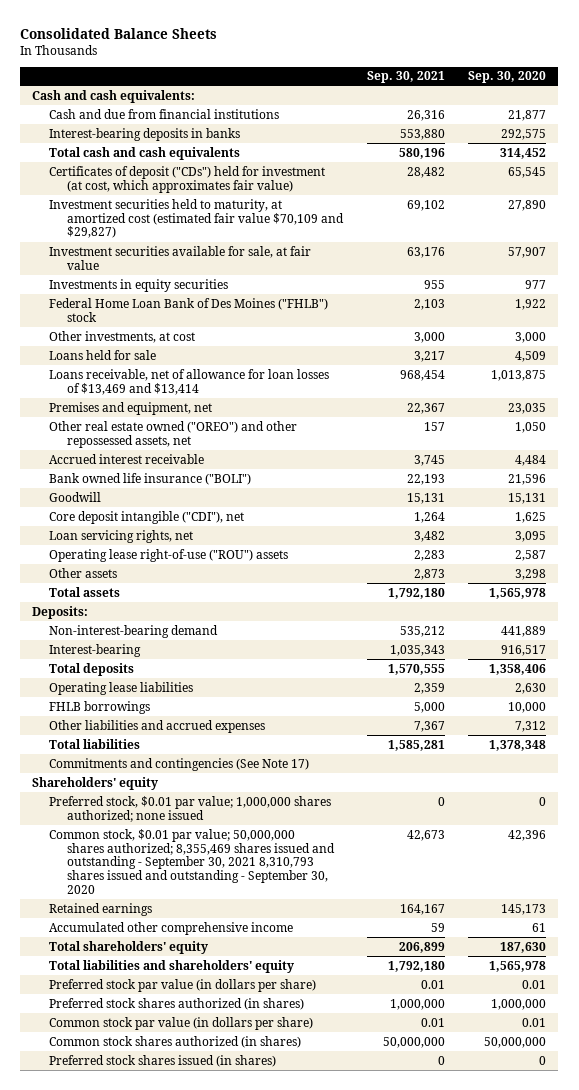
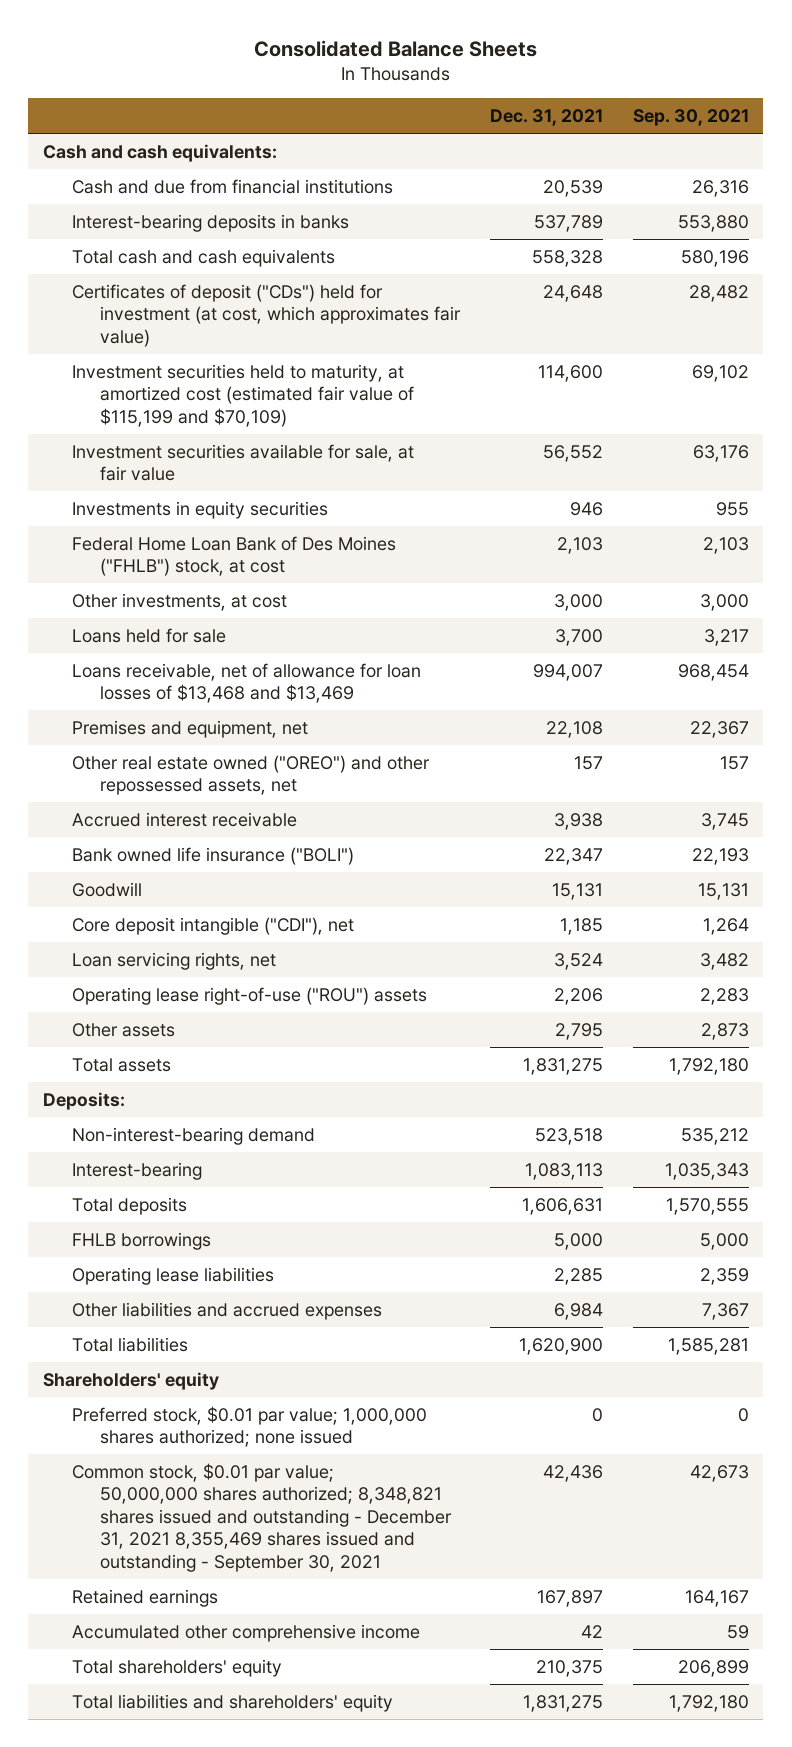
[468,71,547,84] Sep. 30, 2020 -> none
none -> [489,109,603,127] Dec. 31, 2021
[49,198,344,239] Investment securities held to maturity, at amortized cost (estimated fair value $70,109 and $29,827) -> [71,363,415,427] Investment securities held to maturity, at amortized cost (estimated fair value of $115,199 and $70,109)
[49,297,329,322] Federal Home Loan Bank of Des Moines ("FHLB") stock -> [71,535,396,577] Federal Home Loan Bank of Des Moines ("FHLB") stock, at cost
[49,368,330,395] Loans receivable, net of allowance for loan losses of $13,469 and $13,414 -> [71,662,421,704] Loans receivable, net of allowance for loan losses of $13,468 and $13,469
[49,681,194,695] Operating lease liabilities -> [71,1266,274,1285] Operating lease liabilities
[49,757,310,771] Commitments and contingencies (See Note 17) -> none
[49,828,335,895] Common stock, $0.01 par value; 50,000,000 shares authorized; 8,355,469 shares issued and outstanding - September 30, 2021 8,310,793 shares issued and outstanding - September 30, 2020 -> [71,1462,453,1572] Common stock, $0.01 par value; 50,000,000 shares authorized; 8,348,821 shares issued and outstanding - December 31, 2021 8,355,469 shares issued and outstanding - September 30, 2021
[49,978,317,992] Preferred stock par value (in dollars per share) -> none
[49,997,305,1010] Preferred stock shares authorized (in shares) -> none
[49,1016,314,1030] Common stock par value (in dollars per share) -> none
[49,1035,302,1048] Common stock shares authorized (in shares) -> none
[49,1054,277,1067] Preferred stock shares issued (in shares) -> none

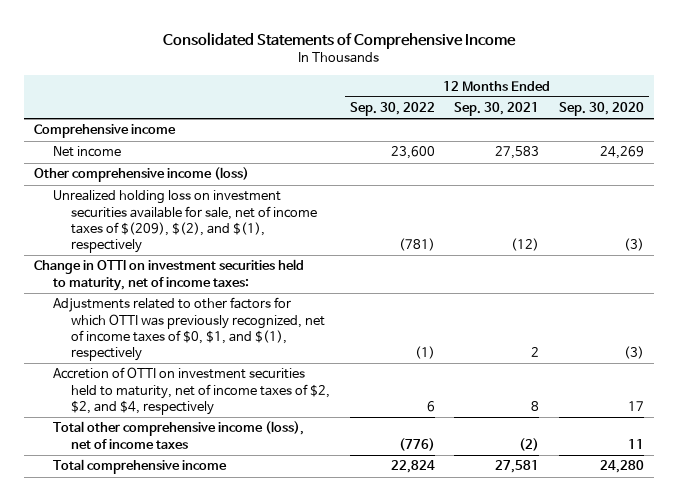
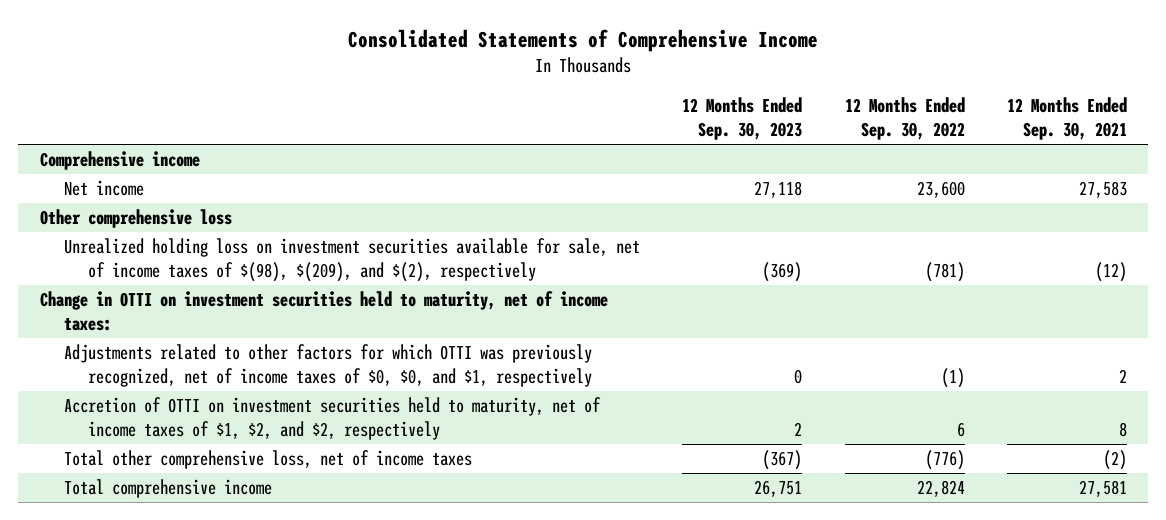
[558,102,644,117] Sep. 30, 2020 -> none
none -> [682,97,803,140] 12 Months Ended Sep. 30, 2023
[34,167,250,183] Other comprehensive income (loss) -> [39,209,232,229] Other comprehensive loss
[52,190,318,253] Unrealized holding loss on investment securities available for sale, net of income taxes of $(209), $(2), and $(1), respectively -> [63,238,640,283] Unrealized holding loss on investment securities available for sale, net of income taxes of $(98), $(209), and $(2), respectively
[52,297,326,361] Adjustments related to other factors for which OTTI was previously recognized, net of income taxes of $0, $1, and $(1), respectively -> [63,344,593,388] Adjustments related to other factors for which OTTI was previously recognized, net of income taxes of $0, $0, and $1, respectively
[52,367,331,415] Accretion of OTTI on investment securities held to maturity, net of income taxes of $2, $2, and $4, respectively -> [63,397,601,441] Accretion of OTTI on investment securities held to maturity, net of income taxes of $1, $2, and $2, respectively
[52,421,304,449] Total other comprehensive income (loss), net of income taxes -> [63,450,472,470] Total other comprehensive loss, net of income taxes

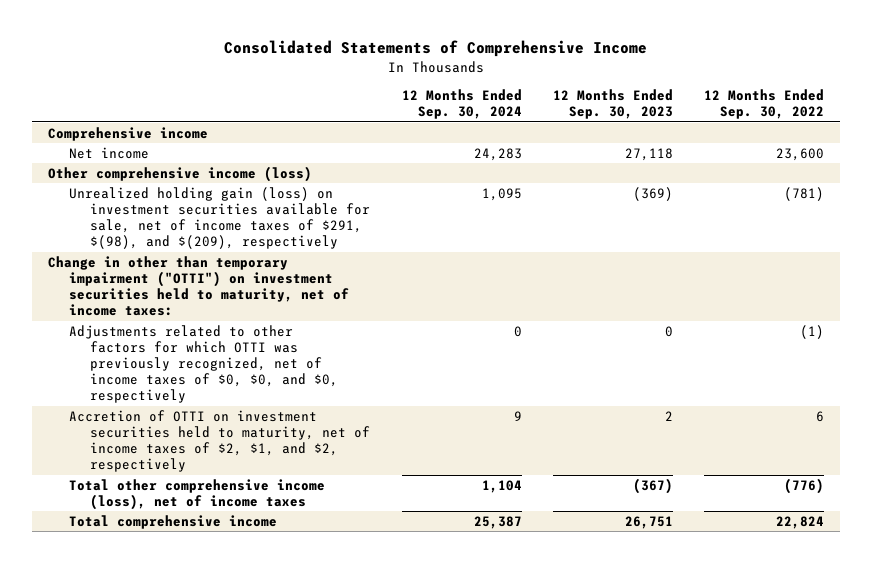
[1006,97,1127,140] 12 Months Ended Sep. 30, 2021 -> none
none -> [401,89,522,120] 12 Months Ended Sep. 30, 2024
[39,209,232,229] Other comprehensive loss -> [47,165,312,182] Other comprehensive income (loss)
[63,238,640,283] Unrealized holding loss on investment securities available for sale, net of income taxes of $(98), $(209), and $(2), respectively -> [68,186,371,250] Unrealized holding gain (loss) on investment securities available for sale, net of income taxes of $291, $(98), and $(209), respectively
[39,291,608,332] Change in OTTI on investment securities held to maturity, net of income taxes: -> [47,255,349,317] Change in other than temporary impairment ("OTTI") on investment securities held to maturity, net of income taxes:
[63,344,593,388] Adjustments related to other factors for which OTTI was previously recognized, net of income taxes of $0, $0, and $1, respectively -> [68,324,339,404] Adjustments related to other factors for which OTTI was previously recognized, net of income taxes of $0, $0, and $0, respectively
[63,397,601,441] Accretion of OTTI on investment securities held to maturity, net of income taxes of $1, $2, and $2, respectively -> [68,409,371,473] Accretion of OTTI on investment securities held to maturity, net of income taxes of $2, $1, and $2, respectively
[63,450,472,470] Total other comprehensive loss, net of income taxes -> [68,478,325,511] Total other comprehensive income (loss), net of income taxes

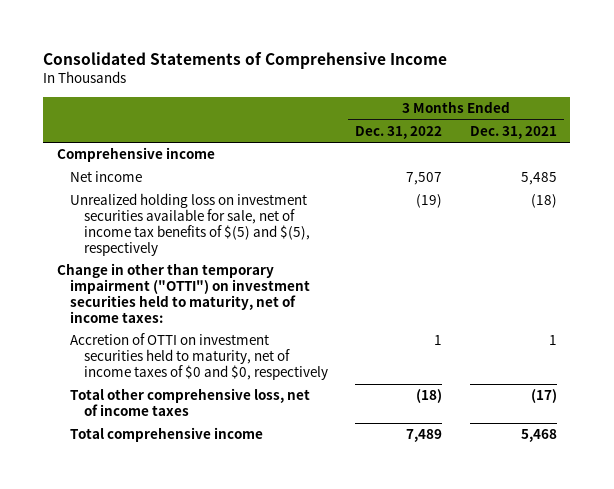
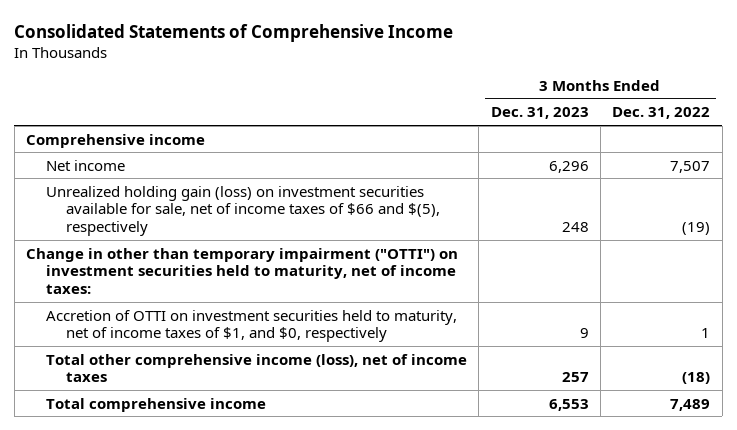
[469,125,557,139] Dec. 31, 2021 -> none
none -> [490,107,589,120] Dec. 31, 2023
[70,193,310,257] Unrealized holding loss on investment securities available for sale, net of income tax benefits of $(5) and $(5), respectively -> [45,185,440,236] Unrealized holding gain (loss) on investment securities available for sale, net of income taxes of $66 and $(5), respectively
[70,333,328,381] Accretion of OTTI on investment securities held to maturity, net of income taxes of $0 and $0, respectively -> [45,309,457,343] Accretion of OTTI on investment securities held to maturity, net of income taxes of $1, and $0, respectively
[70,388,311,417] Total other comprehensive loss, net of income taxes -> [45,353,467,383] Total other comprehensive income (loss), net of income taxes

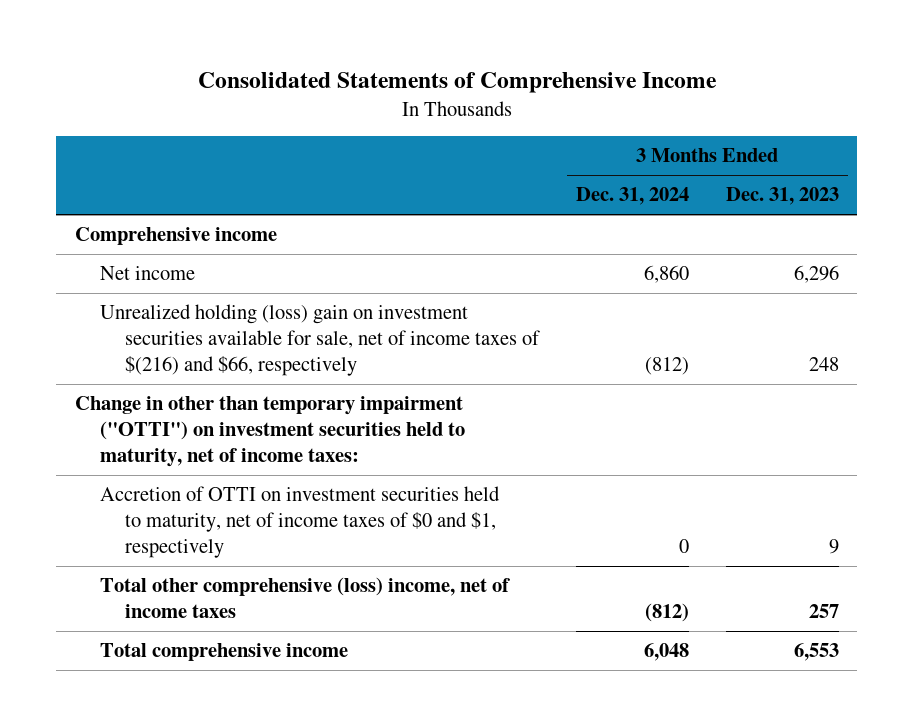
[612,107,711,120] Dec. 31, 2022 -> none
none -> [576,187,690,206] Dec. 31, 2024
[45,185,440,236] Unrealized holding gain (loss) on investment securities available for sale, net of income taxes of $66 and $(5), respectively -> [99,304,541,377] Unrealized holding (loss) gain on investment securities available for sale, net of income taxes of $(216) and $66, respectively
[45,309,457,343] Accretion of OTTI on investment securities held to maturity, net of income taxes of $1, and $0, respectively -> [99,486,500,559] Accretion of OTTI on investment securities held to maturity, net of income taxes of $0 and $1, respectively
[45,353,467,383] Total other comprehensive income (loss), net of income taxes -> [99,577,510,619] Total other comprehensive (loss) income, net of income taxes

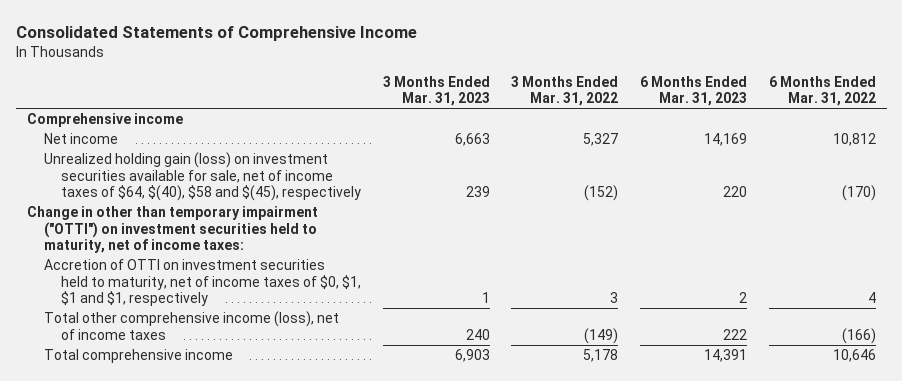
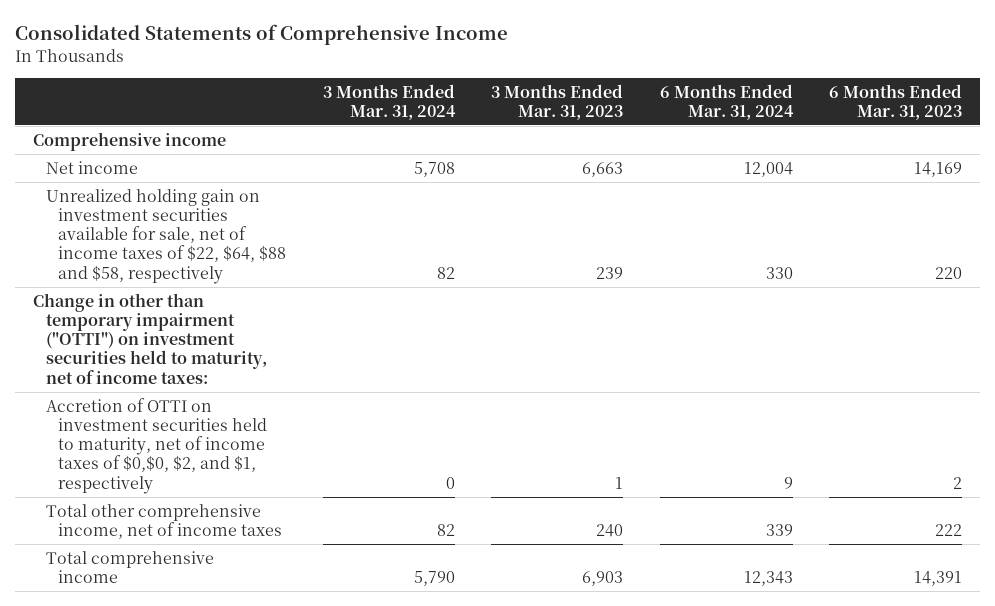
[511,75,619,107] 3 Months Ended Mar. 31, 2022 -> none
[768,75,876,107] 6 Months Ended Mar. 31, 2022 -> none
none -> [322,83,456,121] 3 Months Ended Mar. 31, 2024
none -> [659,83,794,121] 6 Months Ended Mar. 31, 2024
[43,152,362,202] Unrealized holding gain (loss) on investment securities available for sale, net of income taxes of $64, $(40), $58 and $(45), respectively -> [45,188,287,284] Unrealized holding gain on investment securities available for sale, net of income taxes of $22, $64, $88 and $58, respectively
[43,259,362,307] Accretion of OTTI on investment securities held to maturity, net of income taxes of $0, $1, $1 and $1, respectively -> [45,397,268,494] Accretion of OTTI on investment securities held to maturity, net of income taxes of $0,$0, $2, and $1, respectively
[43,311,339,340] Total other comprehensive income (loss), net of income taxes -> [45,503,283,539] Total other comprehensive income, net of income taxes

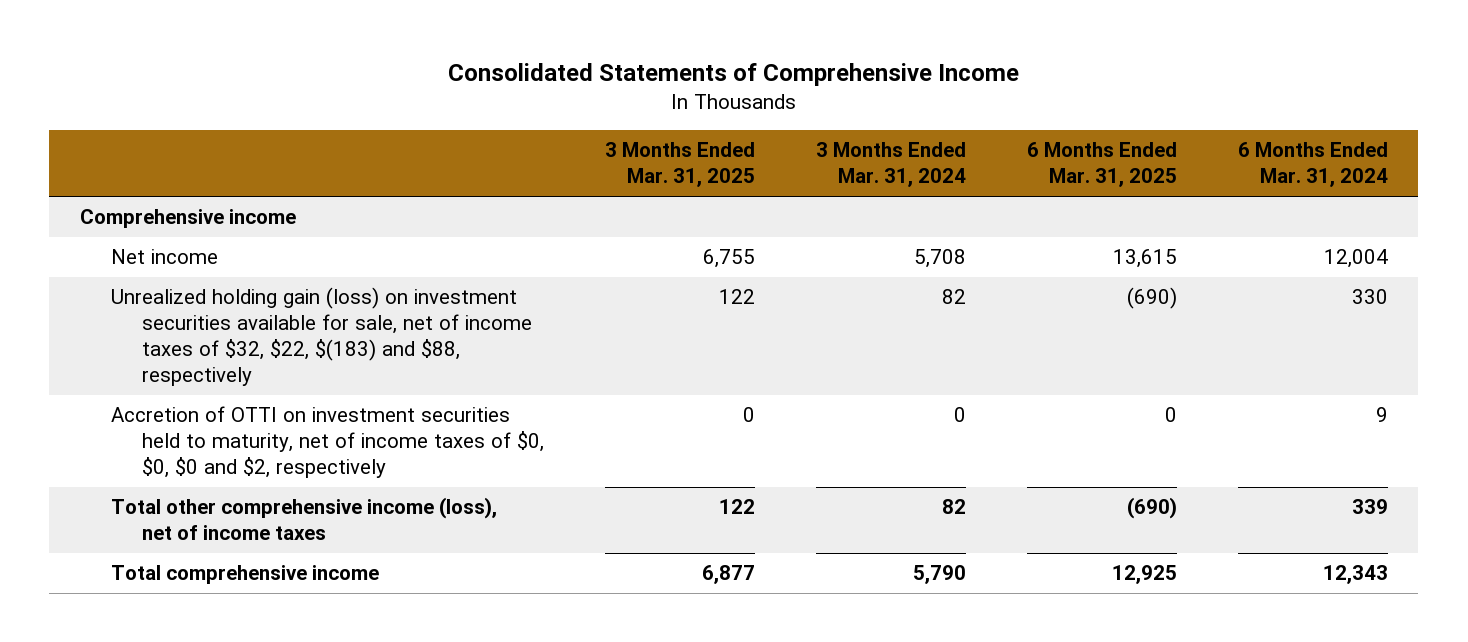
[491,83,624,121] 3 Months Ended Mar. 31, 2023 -> none
[828,83,962,121] 6 Months Ended Mar. 31, 2023 -> none
none -> [604,142,755,188] 3 Months Ended Mar. 31, 2025
none -> [1026,142,1177,188] 6 Months Ended Mar. 31, 2025
[33,292,267,384] Change in other than temporary impairment ("OTTI") on investment securities held to maturity, net of income taxes: -> none
[45,188,287,284] Unrealized holding gain on investment securities available for sale, net of income taxes of $22, $64, $88 and $58, respectively -> [110,287,532,387] Unrealized holding gain (loss) on investment securities available for sale, net of income taxes of $32, $22, $(183) and $88, respectively
[45,397,268,494] Accretion of OTTI on investment securities held to maturity, net of income taxes of $0,$0, $2, and $1, respectively -> [110,406,544,479] Accretion of OTTI on investment securities held to maturity, net of income taxes of $0, $0, $0 and $2, respectively
[45,503,283,539] Total other comprehensive income, net of income taxes -> [110,497,497,541] Total other comprehensive income (loss), net of income taxes

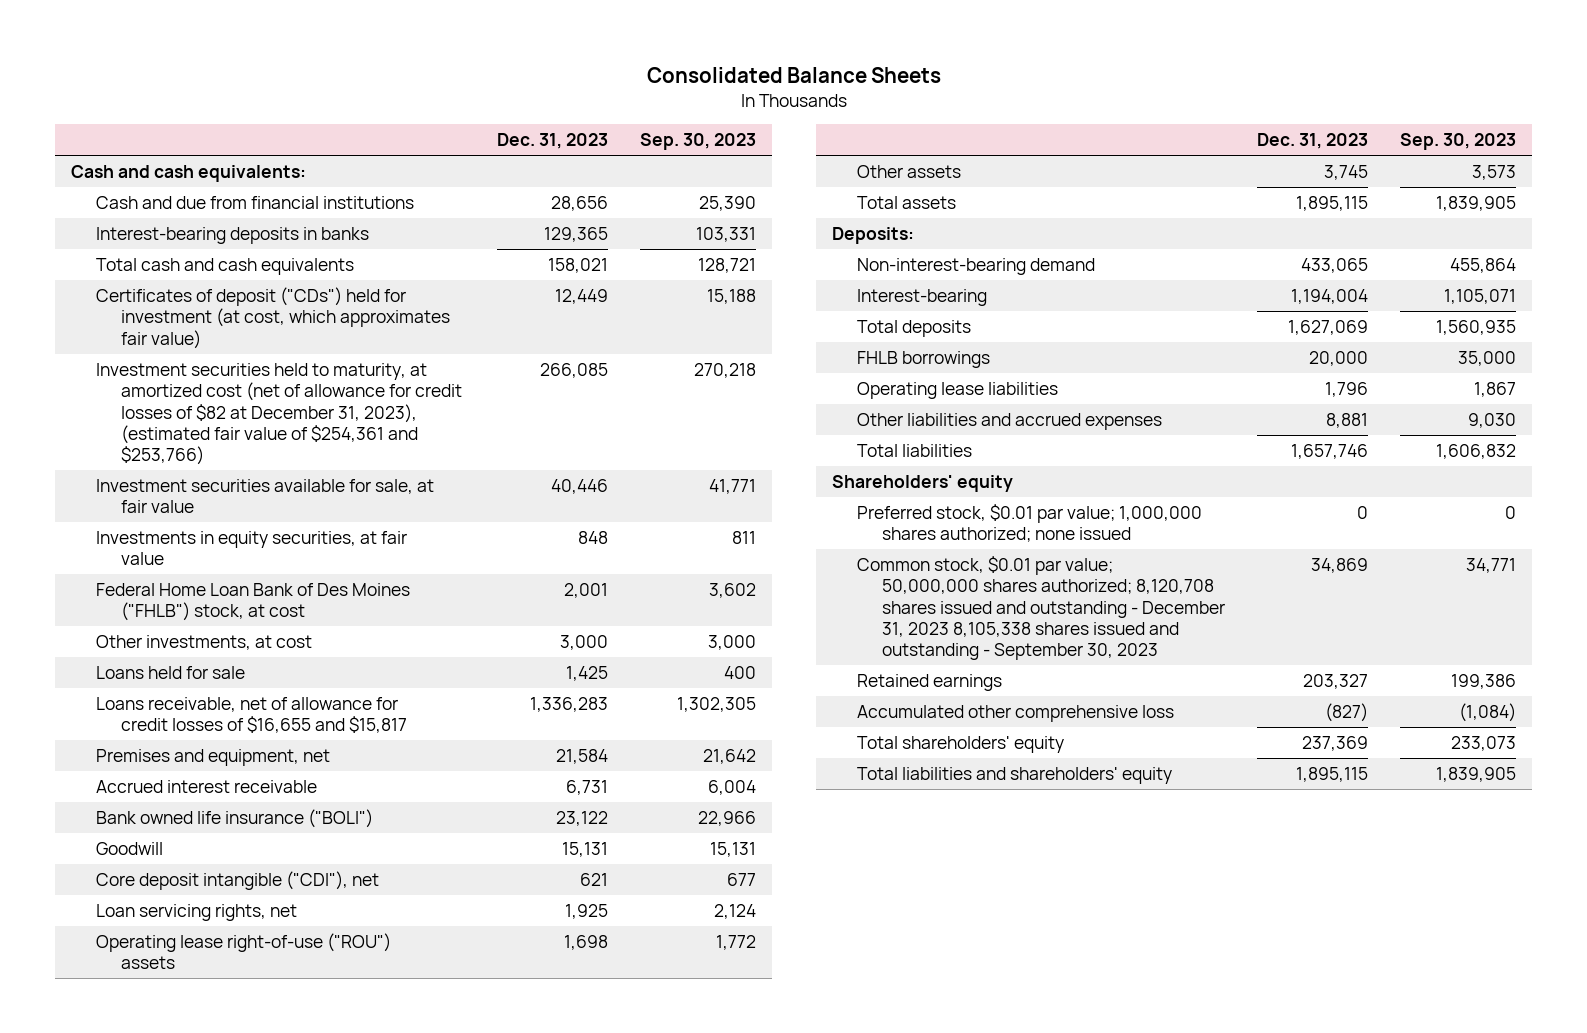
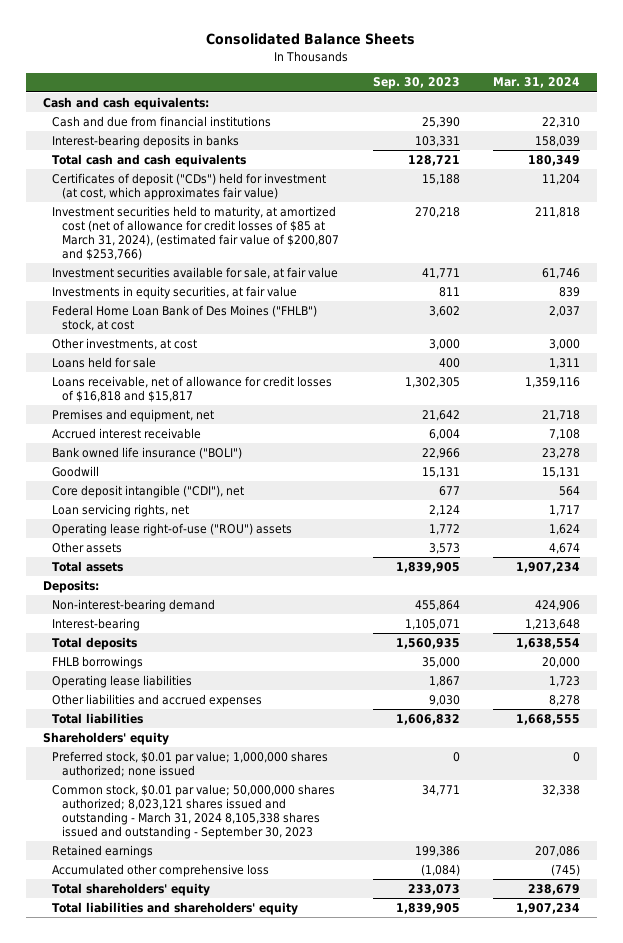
[496,133,608,150] Dec. 31, 2023 -> none
none -> [493,77,581,89] Mar. 31, 2024
[96,362,463,466] Investment securities held to maturity, at amortized cost (net of allowance for credit losses of $82 at December 31, 2023), (estimated fair value of $254,361 and $253,766) -> [52,205,339,261] Investment securities held to maturity, at amortized cost (net of allowance for credit losses of $85 at March 31, 2024), (estimated fair value of $200,807 and $253,766)
[96,696,408,734] Loans receivable, net of allowance for credit losses of $16,655 and $15,817 -> [52,375,333,403] Loans receivable, net of allowance for credit losses of $16,818 and $15,817
[856,555,1225,661] Common stock, $0.01 par value; 50,000,000 shares authorized; 8,120,708 shares issued and outstanding - December 31, 2023 8,105,338 shares issued and outstanding - September 30, 2023 -> [52,783,336,840] Common stock, $0.01 par value; 50,000,000 shares authorized; 8,023,121 shares issued and outstanding - March 31, 2024 8,105,338 shares issued and outstanding - September 30, 2023

